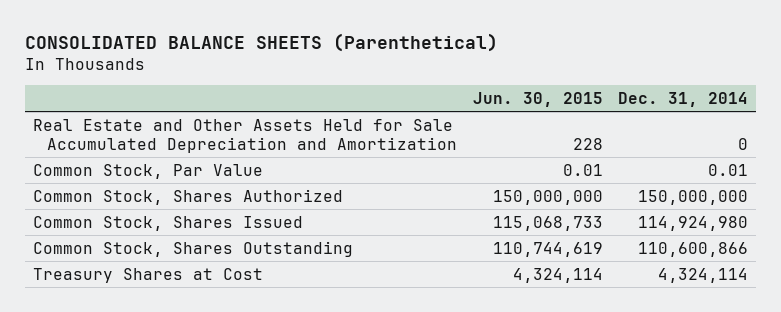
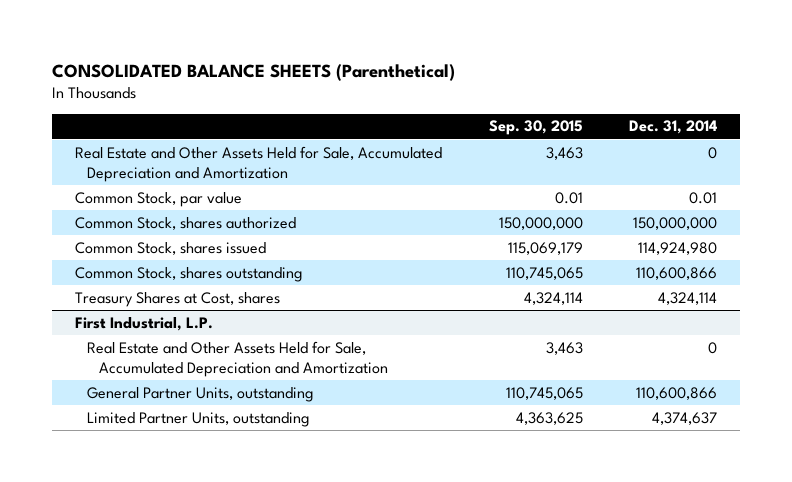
[472,91,603,107] Jun. 30, 2015 -> none
none -> [488,120,583,136] Sep. 30, 2015
[32,118,458,153] Real Estate and Other Assets Held for Sale Accumulated Depreciation and Amortization -> [75,145,443,183] Real Estate and Other Assets Held for Sale, Accumulated Depreciation and Amortization
[32,163,263,179] Common Stock, Par Value -> [75,191,243,207] Common Stock, par value
[32,188,343,205] Common Stock, Shares Authorized -> [75,216,297,230] Common Stock, shares authorized
[32,215,303,231] Common Stock, Shares Issued -> [75,241,267,255] Common Stock, shares issued
[32,240,353,257] Common Stock, Shares Outstanding -> [75,266,304,282] Common Stock, shares outstanding
[32,267,263,283] Treasury Shares at Cost -> [75,291,281,307] Treasury Shares at Cost, shares
none -> [75,316,214,331] First Industrial, L.P.
none -> [87,340,389,378] Real Estate and Other Assets Held for Sale, Accumulated Depreciation and Amortization
none -> [87,386,315,402] General Partner Units, outstanding
none -> [87,411,311,427] Limited Partner Units, outstanding

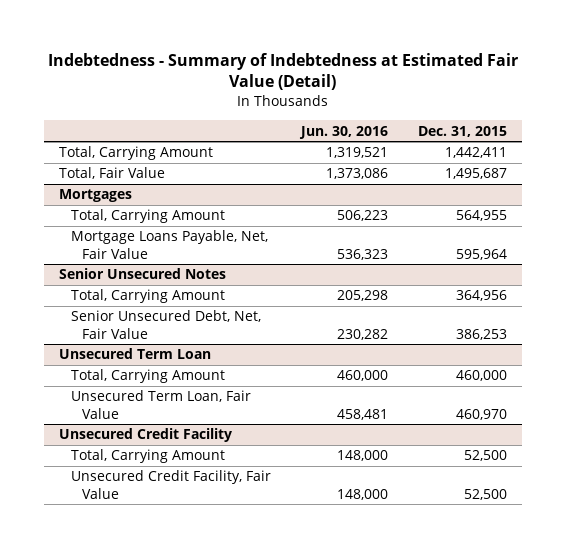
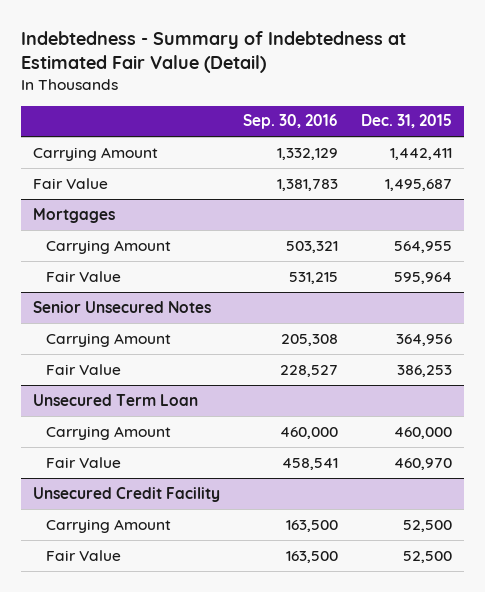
[298,125,388,139] Jun. 30, 2016 -> none
none -> [243,114,339,130] Sep. 30, 2016
[59,146,214,161] Total, Carrying Amount -> [32,146,158,161] Carrying Amount
[59,167,166,180] Total, Fair Value -> [32,177,108,189] Fair Value
[70,209,225,224] Total, Carrying Amount -> [46,239,172,254] Carrying Amount
[70,230,268,259] Mortgage Loans Payable, Net, Fair Value -> [46,270,122,282] Fair Value
[70,289,225,304] Total, Carrying Amount -> [46,332,172,347] Carrying Amount
[70,310,261,339] Senior Unsecured Debt, Net, Fair Value -> [46,363,122,375] Fair Value
[70,369,225,384] Total, Carrying Amount -> [46,425,172,440] Carrying Amount
[70,390,251,419] Unsecured Term Loan, Fair Value -> [46,456,122,468] Fair Value
[70,449,225,464] Total, Carrying Amount -> [46,518,172,533] Carrying Amount
[70,470,271,499] Unsecured Credit Facility, Fair Value -> [46,549,122,561] Fair Value

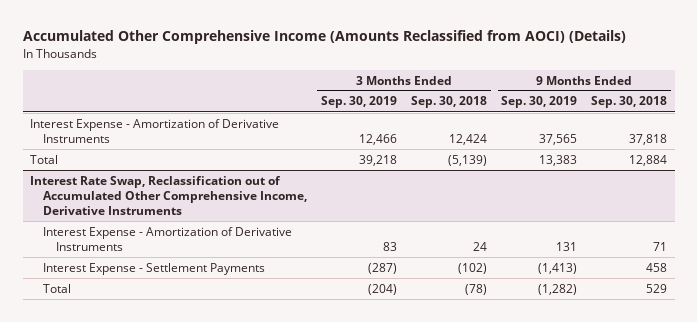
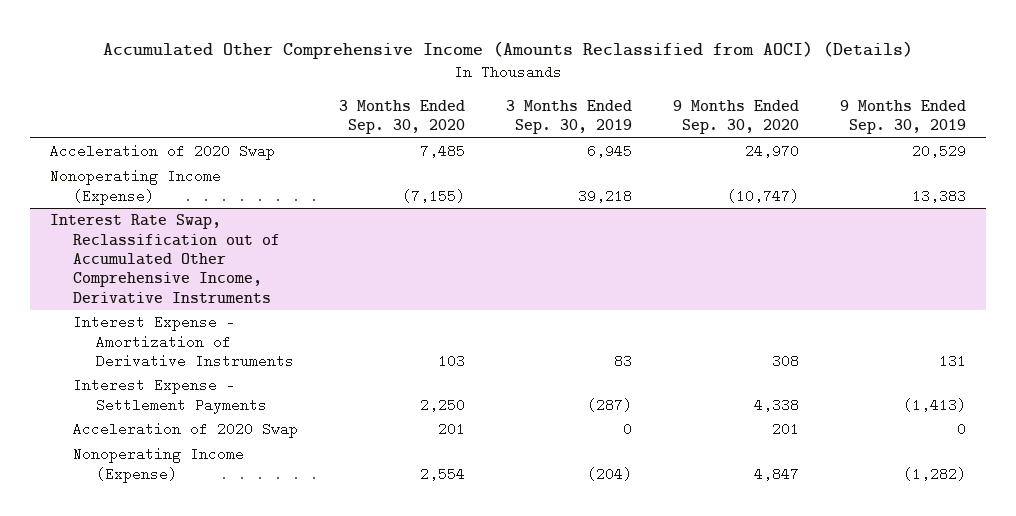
[411,96,488,109] Sep. 30, 2018 -> none
[591,96,668,109] Sep. 30, 2018 -> none
none -> [339,99,466,135] 3 Months Ended Sep. 30, 2020
none -> [672,99,799,135] 9 Months Ended Sep. 30, 2020
[29,118,279,143] Interest Expense - Amortization of Derivative Instruments -> none
none -> [50,144,276,161] Acceleration of 2020 Swap
[29,154,58,164] Total -> [50,169,222,205] Nonoperating Income (Expense)
none -> [73,422,299,439] Acceleration of 2020 Swap
[42,283,71,293] Total -> [73,447,245,483] Nonoperating Income (Expense)

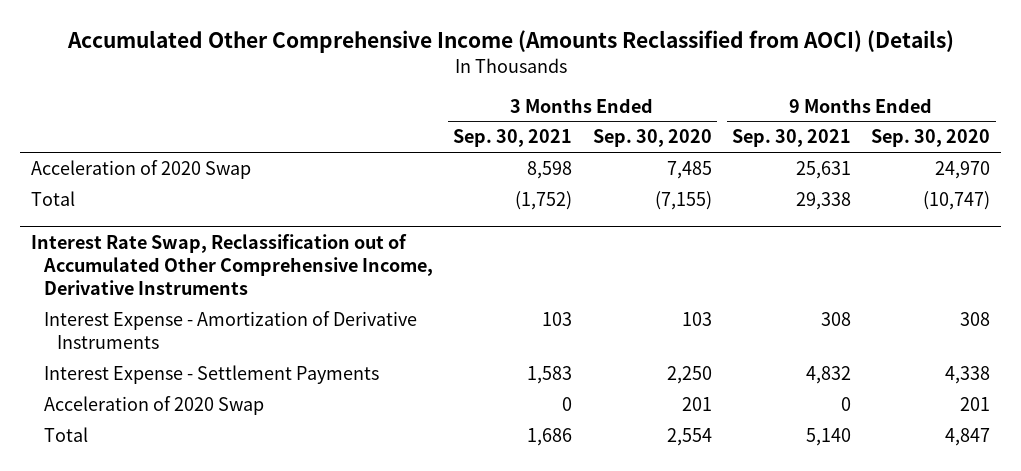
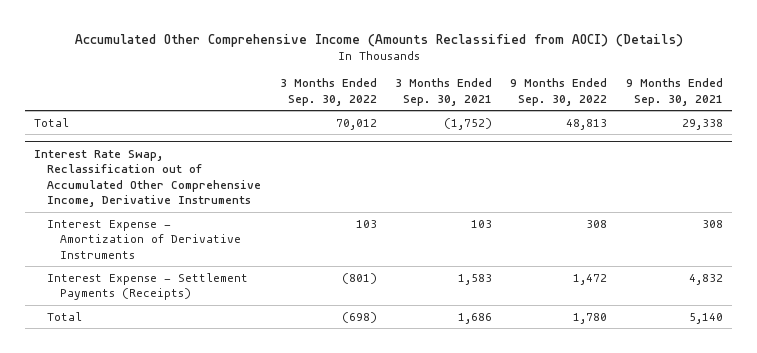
[592,129,712,148] Sep. 30, 2020 -> none
[871,129,991,148] Sep. 30, 2020 -> none
none -> [279,78,377,106] 3 Months Ended Sep. 30, 2022
none -> [510,78,608,106] 9 Months Ended Sep. 30, 2022
[30,159,251,179] Acceleration of 2020 Swap -> none
[43,395,264,415] Acceleration of 2020 Swap -> none
[43,364,379,384] Interest Expense - Settlement Payments -> [47,272,249,301] Interest Expense - Settlement Payments (Receipts)

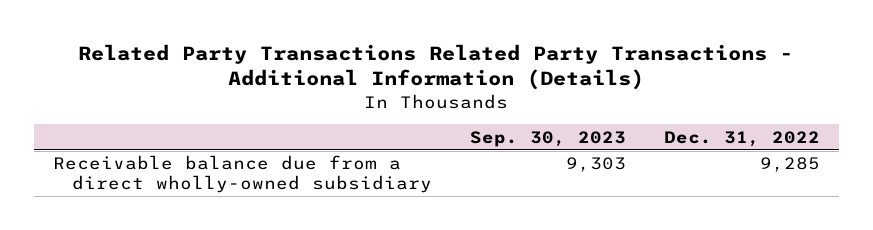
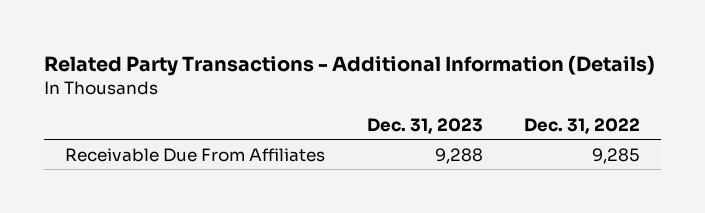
[78,43,794,91] Related Party Transactions Related Party Transactions - Additional Information (Details) -> [44,54,656,76] Related Party Transactions - Additional Information (Details)
[470,130,627,147] Sep. 30, 2023 -> none
none -> [366,118,483,135] Dec. 31, 2023
[52,155,433,194] Receivable balance due from a direct wholly-owned subsidiary -> [65,147,326,162] Receivable Due From Affiliates

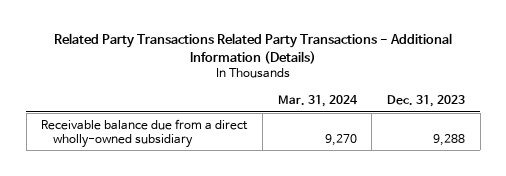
[44,54,656,76] Related Party Transactions - Additional Information (Details) -> [54,32,453,64] Related Party Transactions Related Party Transactions - Additional Information (Details)
[524,118,641,135] Dec. 31, 2022 -> none
none -> [277,95,358,108] Mar. 31, 2024
[65,147,326,162] Receivable Due From Affiliates -> [41,118,249,148] Receivable balance due from a direct wholly-owned subsidiary

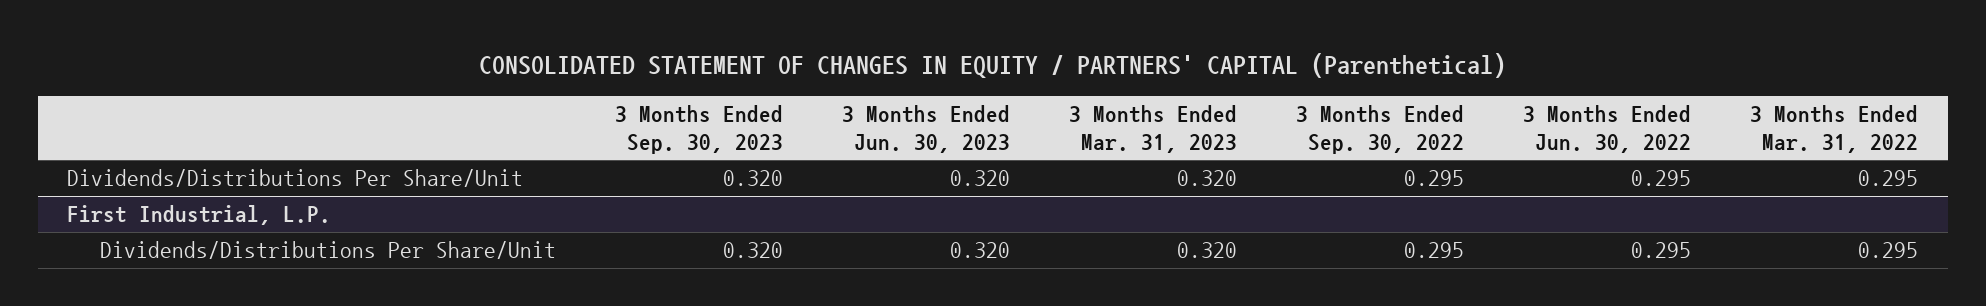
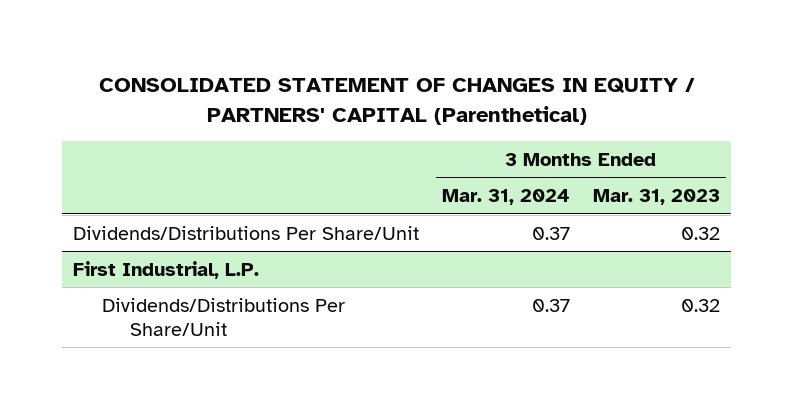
[614,104,783,154] 3 Months Ended Sep. 30, 2023 -> none
[841,104,1010,153] 3 Months Ended Jun. 30, 2023 -> none
[1296,104,1465,154] 3 Months Ended Sep. 30, 2022 -> none
[1523,104,1692,153] 3 Months Ended Jun. 30, 2022 -> none
[1750,104,1919,153] 3 Months Ended Mar. 31, 2022 -> none
none -> [442,188,571,205] Mar. 31, 2024
[1177,170,1238,187] 0.320 -> [680,226,720,240] 0.32
[1177,242,1238,259] 0.320 -> [680,298,720,312] 0.32

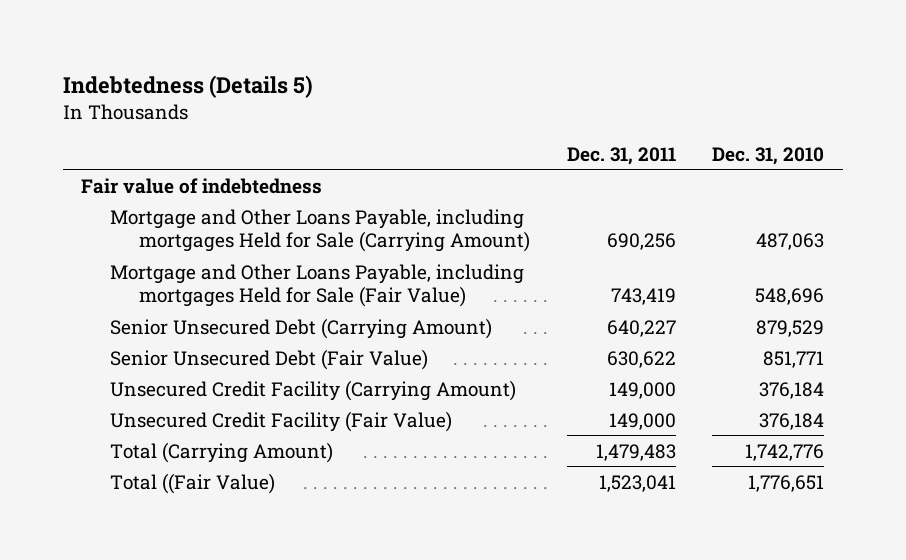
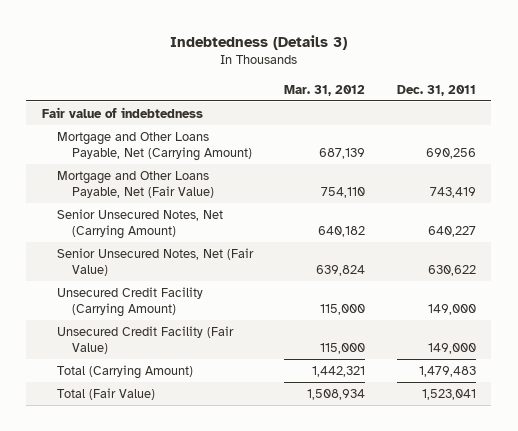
[62,74,313,98] Indebtedness (Details 5) -> [169,34,347,50] Indebtedness (Details 3)
[712,146,825,165] Dec. 31, 2010 -> none
none -> [284,84,366,96] Mar. 31, 2012
[110,208,530,252] Mortgage and Other Loans Payable, including mortgages Held for Sale (Carrying Amount) -> [57,132,253,161] Mortgage and Other Loans Payable, Net (Carrying Amount)
[110,263,525,307] Mortgage and Other Loans Payable, including mortgages Held for Sale (Fair Value) -> [57,171,215,198] Mortgage and Other Loans Payable, Net (Fair Value)
[110,317,493,339] Senior Unsecured Debt (Carrying Amount) -> [57,209,224,239] Senior Unsecured Notes, Net (Carrying Amount)
[110,348,429,370] Senior Unsecured Debt (Fair Value) -> [57,248,255,276] Senior Unsecured Notes, Net (Fair Value)
[110,472,276,494] Total ((Fair Value) -> [57,388,156,401] Total (Fair Value)

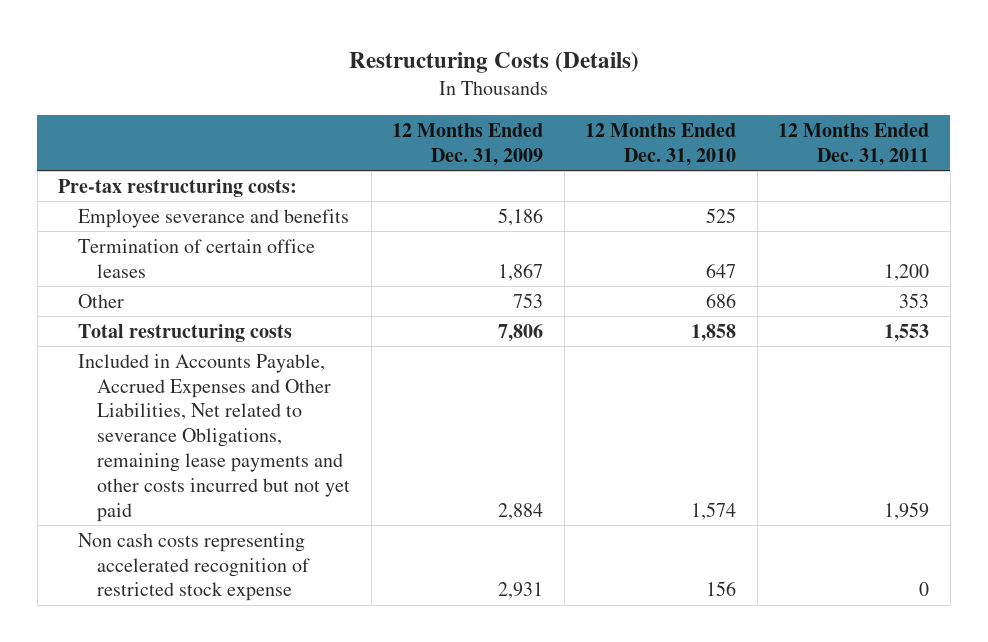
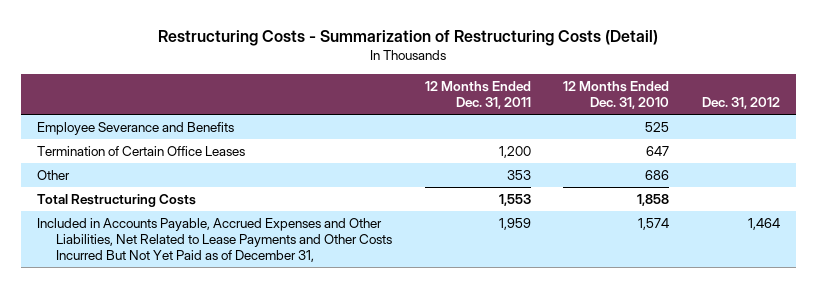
[348,52,639,74] Restructuring Costs (Details) -> [158,29,659,46] Restructuring Costs - Summarization of Restructuring Costs (Detail)
[392,122,544,166] 12 Months Ended Dec. 31, 2009 -> none
none -> [701,97,780,110] Dec. 31, 2012
[58,178,298,197] Pre-tax restructuring costs: -> none
[77,208,349,228] Employee severance and benefits -> [36,122,234,136] Employee Severance and Benefits
[77,238,315,278] Termination of certain office leases -> [36,146,245,157] Termination of Certain Office Leases
[77,532,311,602] Non cash costs representing accelerated recognition of restricted stock expense -> none
[77,323,292,342] Total restructuring costs -> [36,194,196,208] Total Restructuring Costs
[77,353,351,522] Included in Accounts Payable, Accrued Expenses and Other Liabilities, Net related to severance Obligations, remaining lease payments and other costs incurred but not yet paid -> [36,218,392,262] Included in Accounts Payable, Accrued Expenses and Other Liabilities, Net Related to Lease Payments and Other Costs Incurred But Not Yet Paid as of December 31,

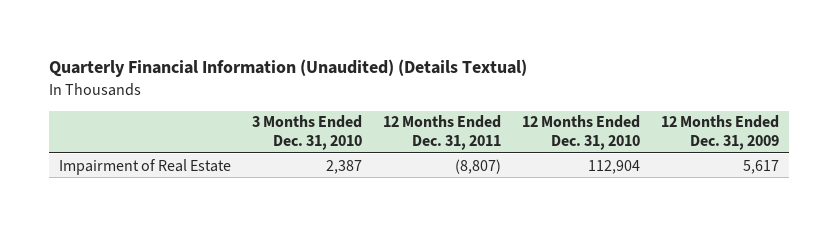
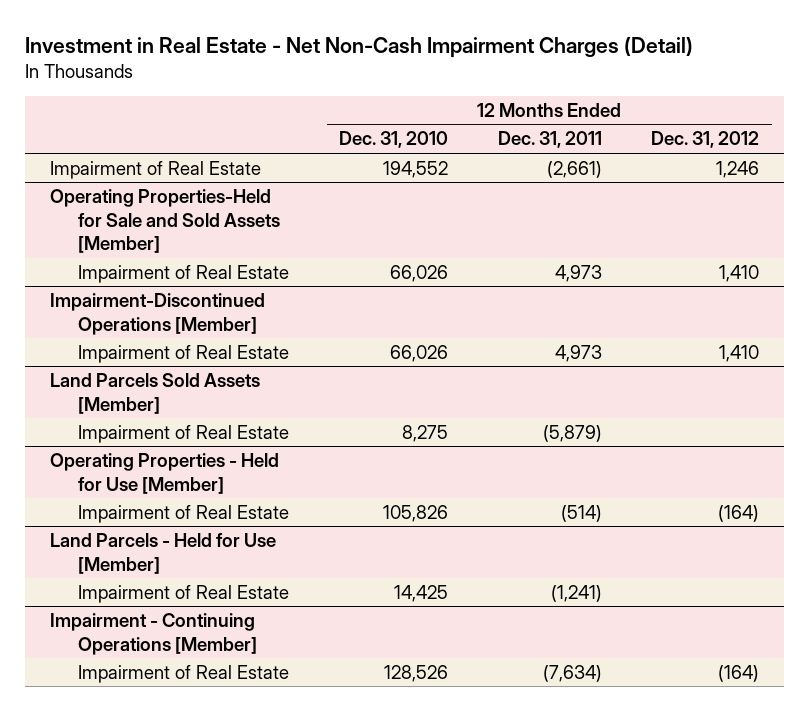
[48,59,527,78] Quarterly Financial Information (Unaudited) (Details Textual) -> [24,36,693,59] Investment in Real Estate - Net Non-Cash Impairment Charges (Detail)
[252,115,363,151] 3 Months Ended Dec. 31, 2010 -> none
[660,115,779,151] 12 Months Ended Dec. 31, 2009 -> none
none -> [651,131,760,149] Dec. 31, 2012
[455,158,502,174] (8,807) -> [546,160,602,178] (2,661)
[587,159,640,174] 112,904 -> [383,160,449,178] 194,552
none -> [49,188,281,254] Operating Properties-Held for Sale and Sold Assets [Member]
none -> [78,264,290,283] Impairment of Real Estate
none -> [49,292,265,335] Impairment-Discontinued Operations [Member]
none -> [78,344,290,363] Impairment of Real Estate
none -> [49,372,260,414] Land Parcels Sold Assets [Member]
none -> [78,424,290,443] Impairment of Real Estate
none -> [49,452,279,494] Operating Properties - Held for Use [Member]
none -> [78,504,290,523] Impairment of Real Estate
none -> [49,532,276,574] Land Parcels - Held for Use [Member]
none -> [78,584,290,603] Impairment of Real Estate
none -> [49,612,258,655] Impairment - Continuing Operations [Member]
none -> [78,664,290,683] Impairment of Real Estate

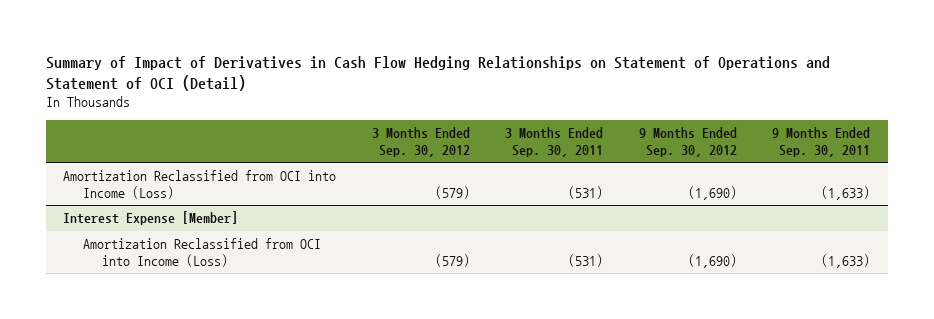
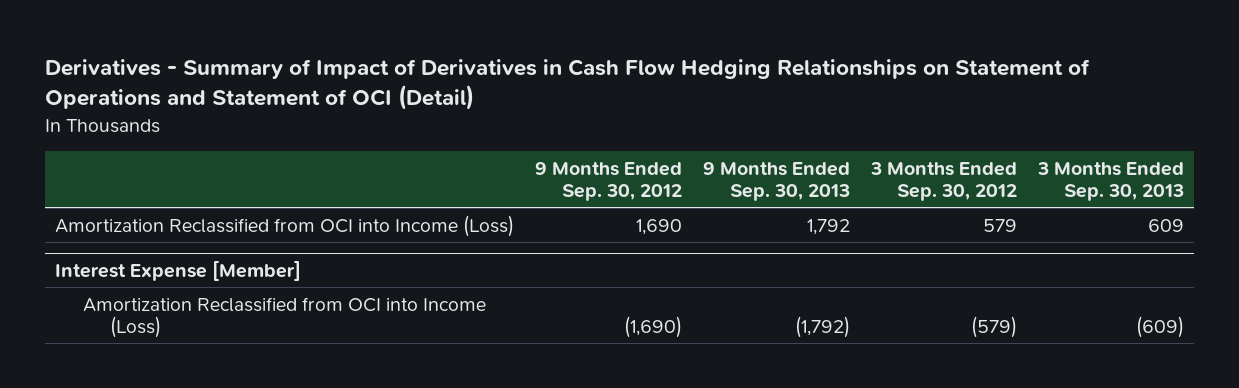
[45,55,830,91] Summary of Impact of Derivatives in Cash Flow Hedging Relationships on Statement of Operations and Statement of OCI (Detail) -> [44,59,1090,111] Derivatives - Summary of Impact of Derivatives in Cash Flow Hedging Relationships on Statement of Operations and Statement of OCI (Detail)
[505,127,604,157] 3 Months Ended Sep. 30, 2011 -> none
[772,127,871,157] 9 Months Ended Sep. 30, 2011 -> none
none -> [703,161,851,202] 9 Months Ended Sep. 30, 2013
none -> [1036,161,1184,202] 3 Months Ended Sep. 30, 2013
[434,185,470,199] (579) -> [982,218,1017,232] 579
[687,185,737,200] (1,690) -> [636,218,683,235] 1,690

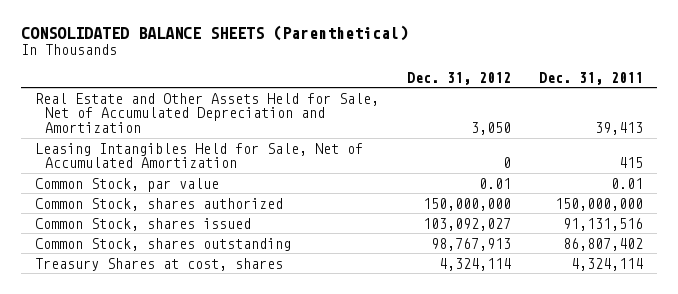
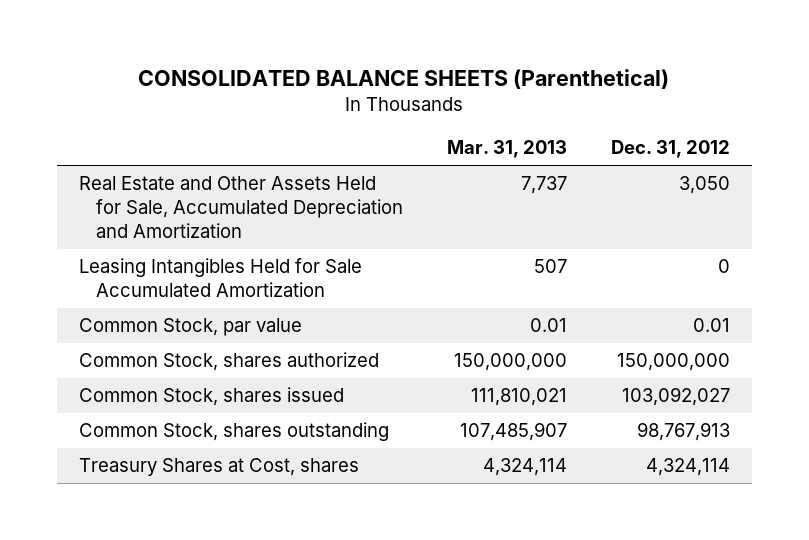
[538,71,643,85] Dec. 31, 2011 -> none
none -> [446,140,567,159] Mar. 31, 2013
[35,92,380,133] Real Estate and Other Assets Held for Sale, Net of Accumulated Depreciation and Amortization -> [79,176,404,238] Real Estate and Other Assets Held for Sale, Accumulated Depreciation and Amortization
[35,142,364,169] Leasing Intangibles Held for Sale, Net of Accumulated Amortization -> [79,258,363,298] Leasing Intangibles Held for Sale Accumulated Amortization
[35,257,284,271] Treasury Shares at cost, shares -> [79,458,360,477] Treasury Shares at Cost, shares

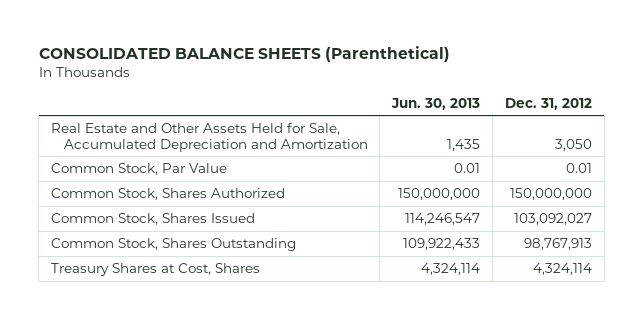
[446,140,567,159] Mar. 31, 2013 -> none
none -> [391,97,481,110] Jun. 30, 2013
[79,258,363,298] Leasing Intangibles Held for Sale Accumulated Amortization -> none
[79,318,303,337] Common Stock, par value -> [51,163,228,176] Common Stock, Par Value
[79,352,380,372] Common Stock, shares authorized -> [51,188,286,201] Common Stock, Shares Authorized
[79,387,345,407] Common Stock, shares issued -> [51,213,256,226] Common Stock, Shares Issued
[79,422,390,442] Common Stock, shares outstanding -> [51,238,297,252] Common Stock, Shares Outstanding
[79,458,360,477] Treasury Shares at Cost, shares -> [51,263,261,277] Treasury Shares at Cost, Shares

